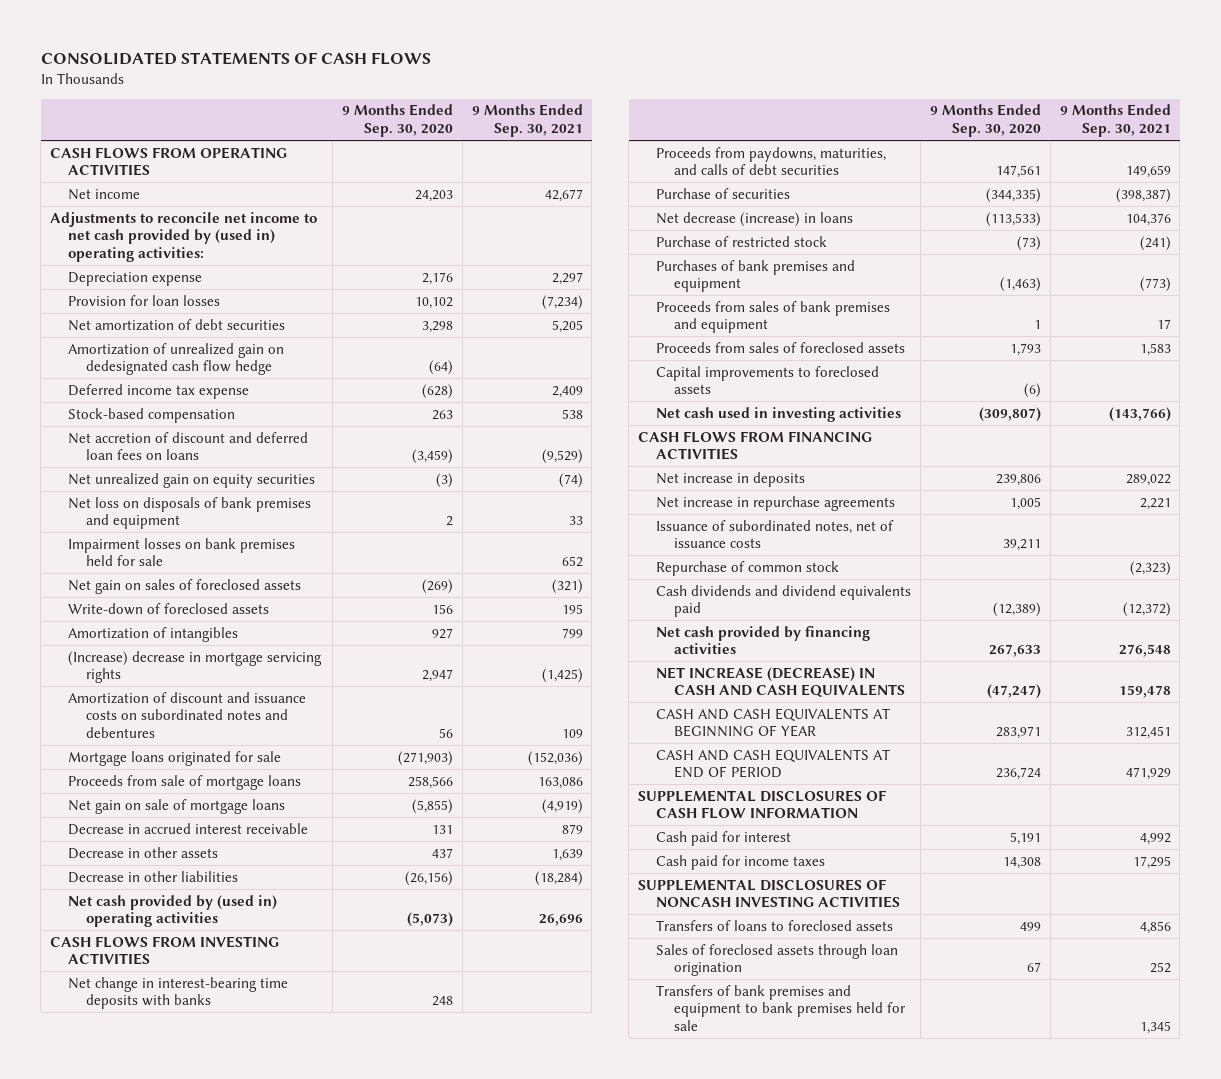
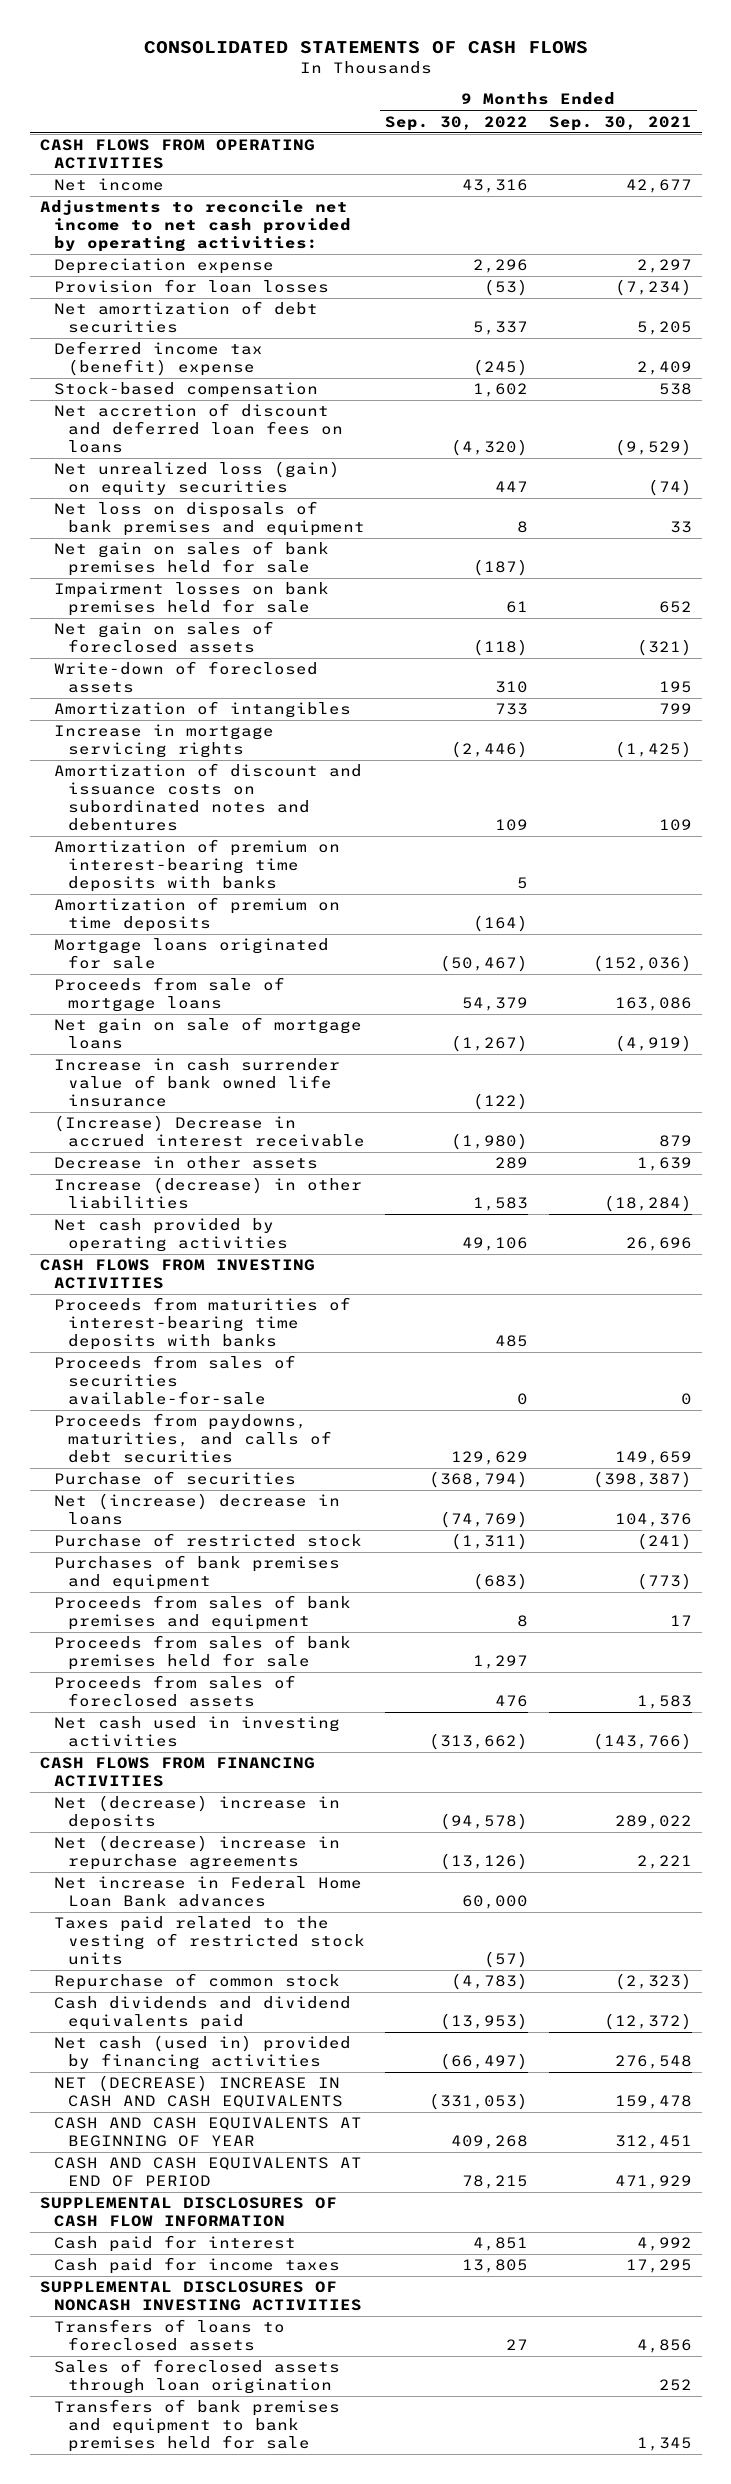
[341,104,453,138] 9 Months Ended Sep. 30, 2020 -> none
none -> [385,115,529,131] Sep. 30, 2022
[50,211,318,263] Adjustments to reconcile net income to net cash provided by (used in) operating activities: -> [39,200,351,253] Adjustments to reconcile net income to net cash provided by operating activities:
[68,342,285,376] Amortization of unrealized gain on dedesignated cash flow hedge -> none
[68,383,250,399] Deferred income tax expense -> [53,341,263,377] Deferred income tax (benefit) expense
[68,472,316,488] Net unrealized gain on equity securities -> [53,461,340,497] Net unrealized loss (gain) on equity securities
none -> [53,541,329,577] Net gain on sales of bank premises held for sale
[68,650,323,684] (Increase) decrease in mortgage servicing rights -> [53,724,274,759] Increase in mortgage servicing rights
none -> [53,839,340,893] Amortization of premium on interest-bearing time deposits with banks
none -> [53,897,340,933] Amortization of premium on time deposits
none -> [53,1058,340,1108] Increase in cash surrender value of bank owned life insurance
[68,822,309,835] Decrease in accrued interest receivable -> [53,1115,365,1148] (Increase) Decrease in accrued interest receivable
[68,870,239,883] Decrease in other liabilities -> [53,1177,362,1210] Increase (decrease) in other liabilities
[68,894,278,928] Net cash provided by (used in) operating activities -> [53,1218,288,1253] Net cash provided by operating activities
[68,976,289,1010] Net change in interest-bearing time deposits with banks -> [53,1297,351,1351] Proceeds from maturities of interest-bearing time deposits with banks
none -> [53,1355,296,1406] Proceeds from sales of securities available-for-sale
[656,211,854,227] Net decrease (increase) in loans -> [53,1493,340,1526] Net (increase) decrease in loans
none -> [53,1635,351,1671] Proceeds from sales of bank premises held for sale
[656,365,880,395] Capital improvements to foreclosed assets -> none
[656,519,895,549] Issuance of subordinated notes, net of issuance costs -> none
[656,471,806,487] Net increase in deposits -> [53,1795,340,1831] Net (decrease) increase in deposits
[656,495,896,511] Net increase in repurchase agreements -> [53,1835,340,1871] Net (decrease) increase in repurchase agreements
none -> [53,1876,362,1908] Net increase in Federal Home Loan Bank advances
none -> [53,1916,365,1966] Taxes paid related to the vesting of restricted stock units
[656,625,871,655] Net cash provided by financing activities -> [53,2035,351,2071] Net cash (used in) provided by financing activities
[656,666,906,699] NET INCREASE (DECREASE) IN CASH AND CASH EQUIVALENTS -> [53,2075,343,2109] NET (DECREASE) INCREASE IN CASH AND CASH EQUIVALENTS

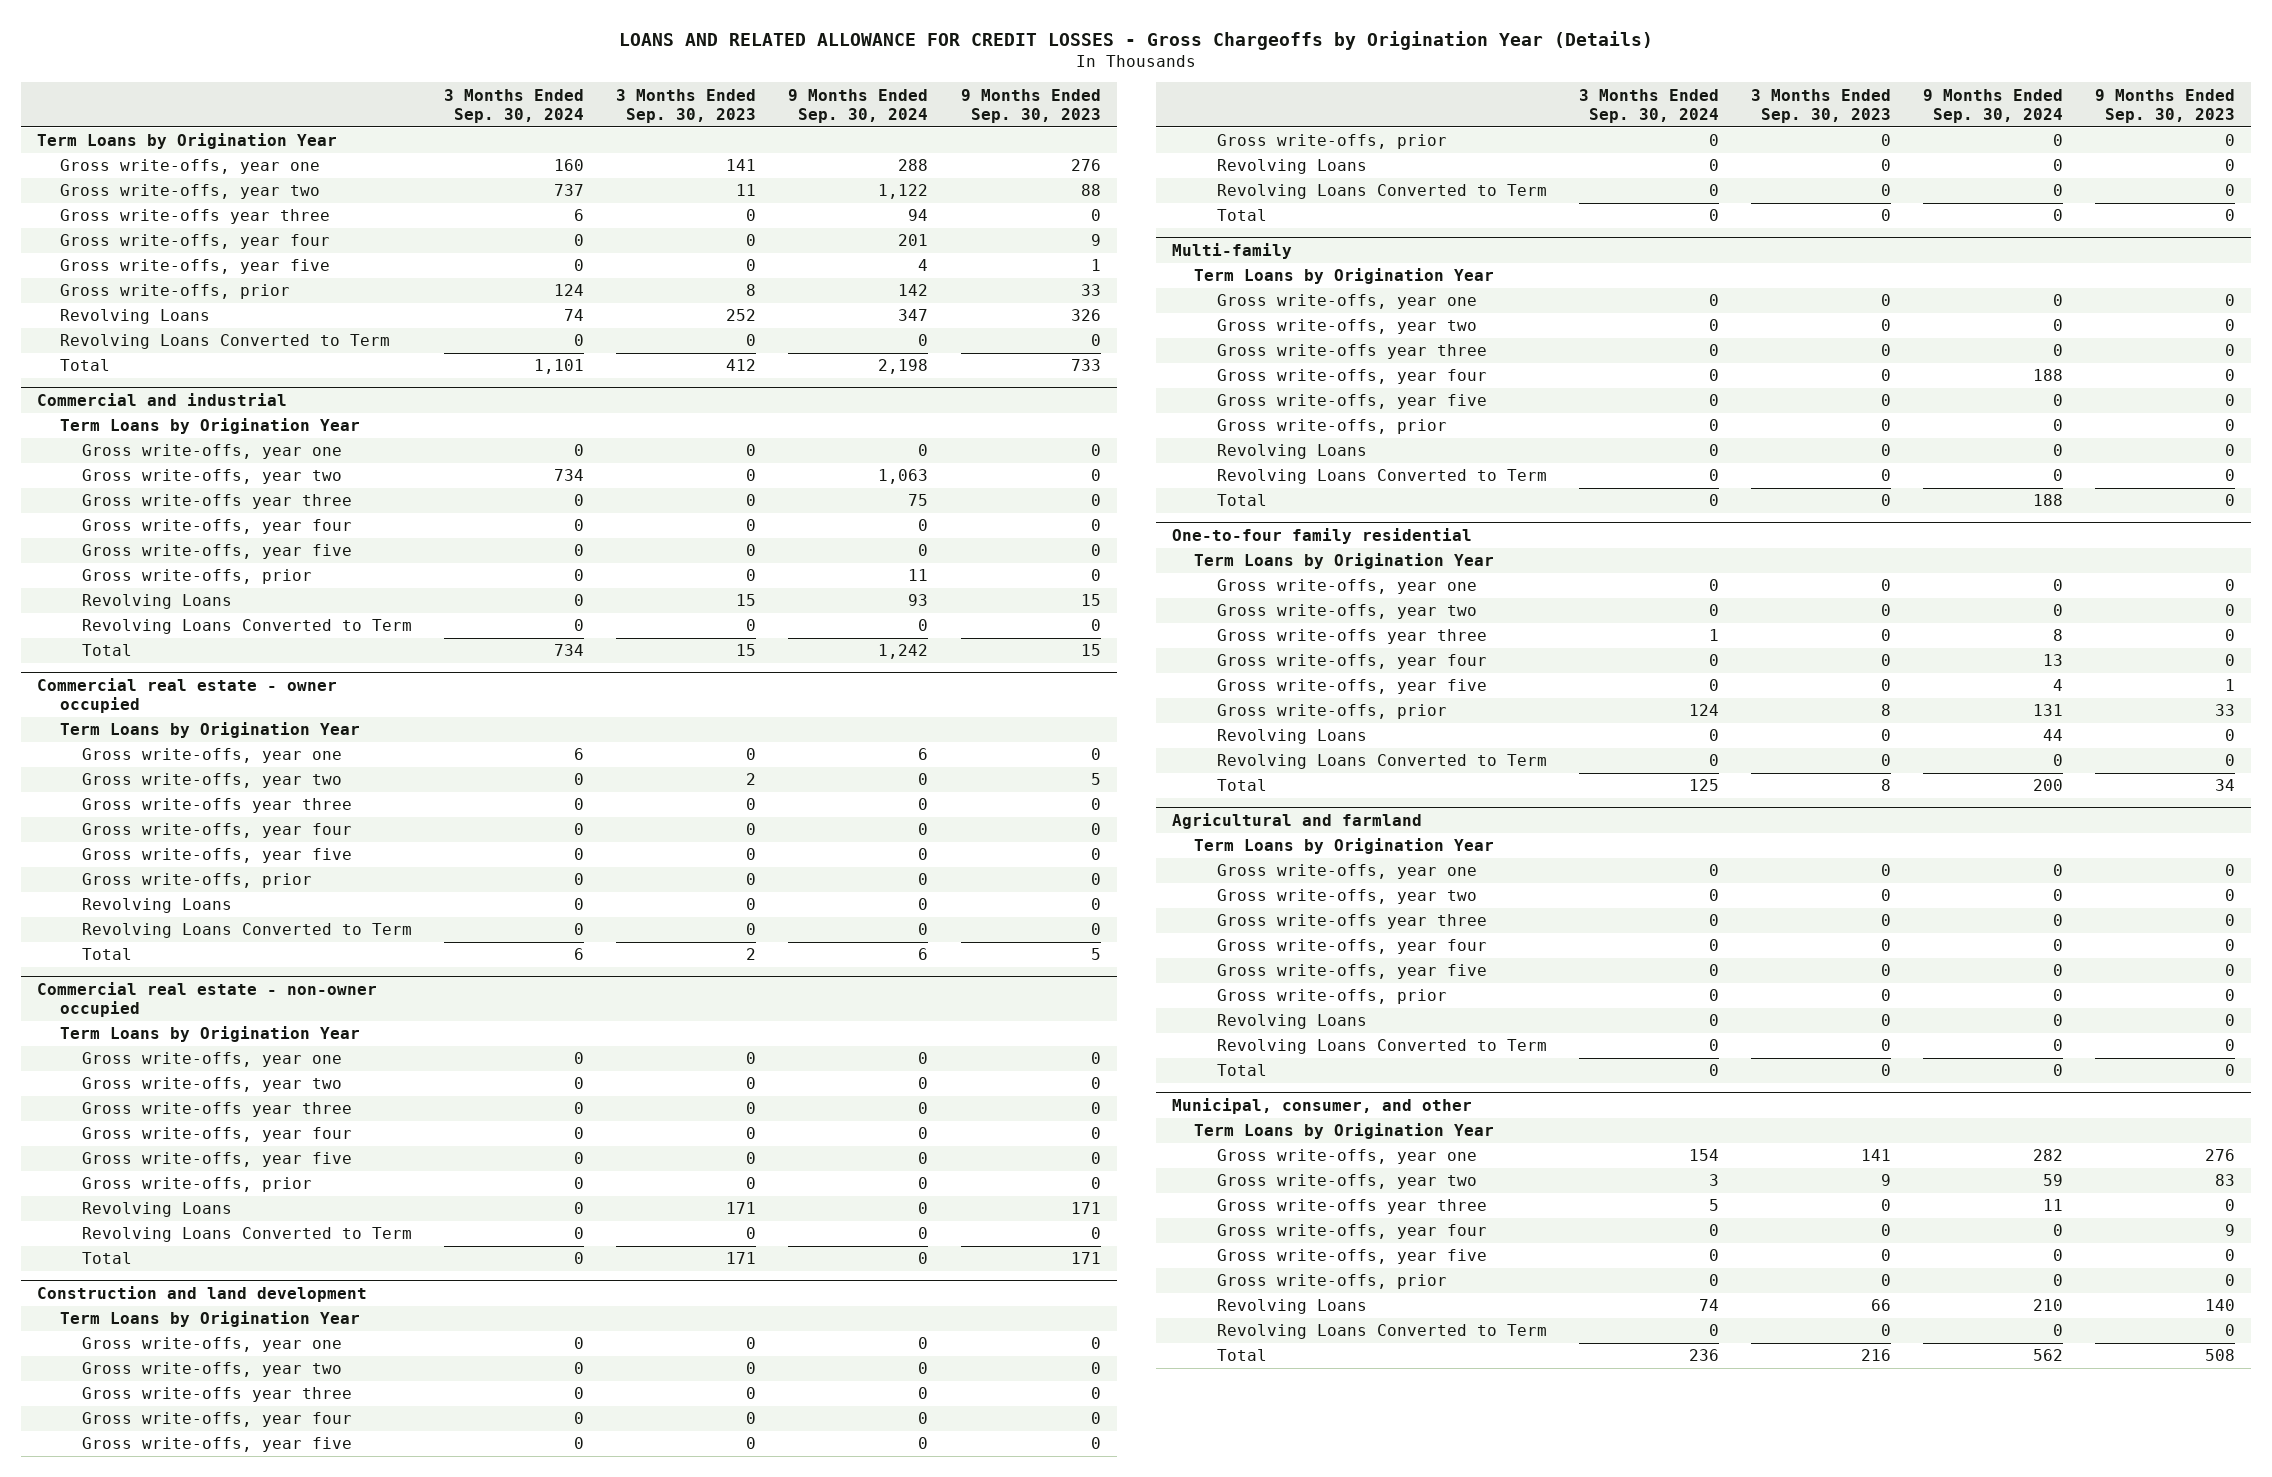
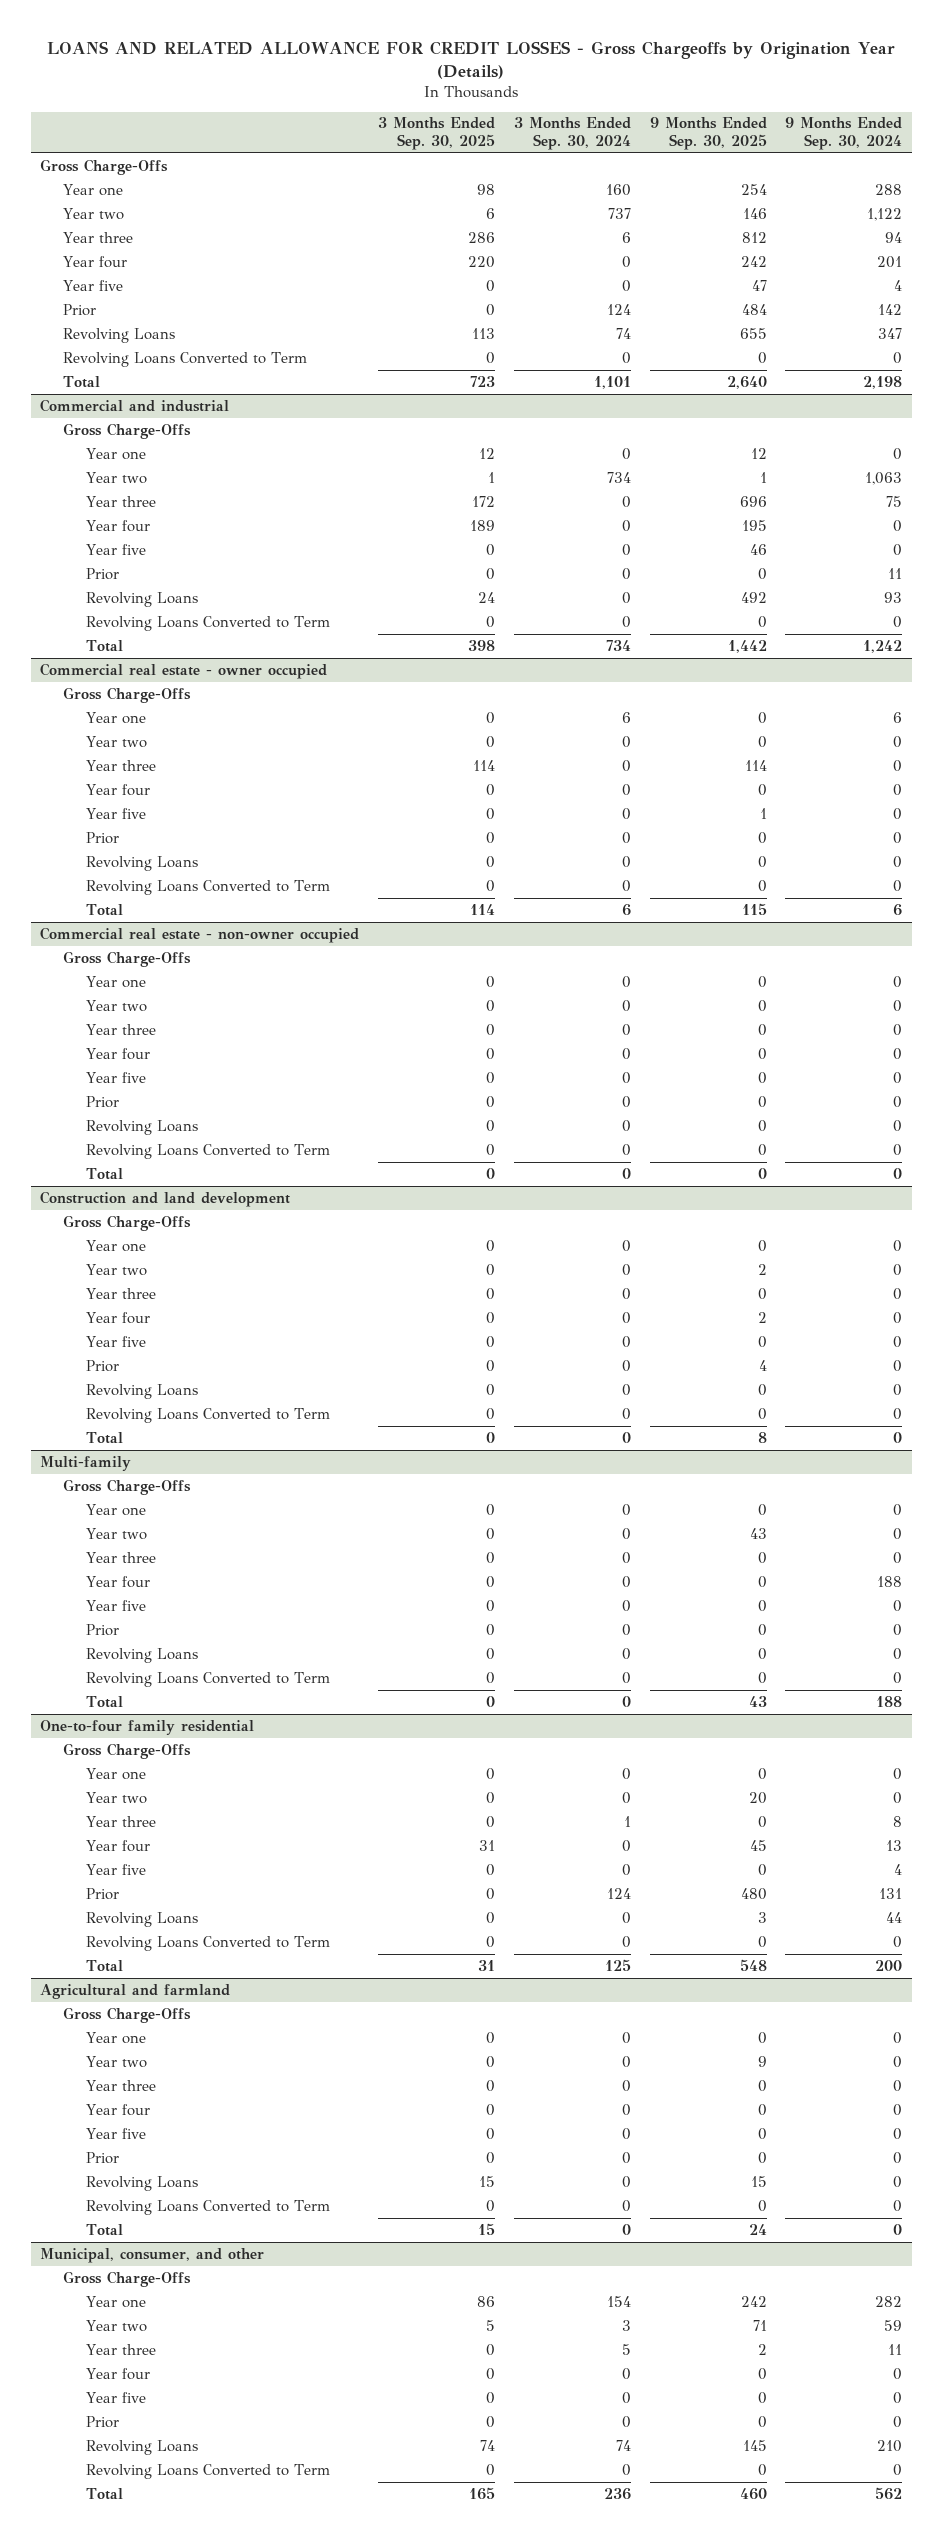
[616,88,757,123] 3 Months Ended Sep. 30, 2023 -> none
[960,88,1101,123] 9 Months Ended Sep. 30, 2023 -> none
none -> [377,117,495,151] 3 Months Ended Sep. 30, 2025
none -> [649,117,767,151] 9 Months Ended Sep. 30, 2025
[37,133,338,150] Term Loans by Origination Year -> [40,158,169,175] Gross Charge-Offs
[59,159,320,175] Gross write-offs, year one -> [63,183,124,196] Year one
[59,184,320,200] Gross write-offs, year two -> [63,207,125,220] Year two
[59,209,330,225] Gross write-offs year three -> [63,231,134,243] Year three
[59,234,330,250] Gross write-offs, year four -> [63,255,128,268] Year four
[59,259,330,275] Gross write-offs, year five -> [63,279,124,291] Year five
[59,284,290,300] Gross write-offs, prior -> [63,303,97,316] Prior
[59,418,360,435] Term Loans by Origination Year -> [63,422,192,439] Gross Charge-Offs
[82,444,343,460] Gross write-offs, year one -> [86,447,147,460] Year one
[82,469,343,485] Gross write-offs, year two -> [86,471,148,484] Year two
[82,494,353,510] Gross write-offs year three -> [86,495,157,507] Year three
[82,519,353,535] Gross write-offs, year four -> [86,519,151,532] Year four
[82,544,353,560] Gross write-offs, year five -> [86,543,147,555] Year five
[82,569,313,585] Gross write-offs, prior -> [86,567,120,580] Prior
[59,722,360,739] Term Loans by Origination Year -> [63,686,192,703] Gross Charge-Offs
[82,748,343,764] Gross write-offs, year one -> [86,711,147,724] Year one
[82,773,343,789] Gross write-offs, year two -> [86,735,148,748] Year two
[82,798,353,814] Gross write-offs year three -> [86,759,157,771] Year three
[82,823,353,839] Gross write-offs, year four -> [86,783,151,796] Year four
[82,848,353,864] Gross write-offs, year five -> [86,807,147,819] Year five
[82,873,313,889] Gross write-offs, prior -> [86,831,120,844] Prior
[59,1026,360,1043] Term Loans by Origination Year -> [63,950,192,967] Gross Charge-Offs
[82,1052,343,1068] Gross write-offs, year one -> [86,975,147,988] Year one
[82,1077,343,1093] Gross write-offs, year two -> [86,999,148,1012] Year two
[82,1102,353,1118] Gross write-offs year three -> [86,1023,157,1035] Year three
[82,1127,353,1143] Gross write-offs, year four -> [86,1047,151,1060] Year four
[82,1152,353,1168] Gross write-offs, year five -> [86,1071,147,1083] Year five
[82,1177,313,1193] Gross write-offs, prior -> [86,1095,120,1108] Prior
[59,1311,360,1328] Term Loans by Origination Year -> [63,1214,192,1231] Gross Charge-Offs
[82,1337,343,1353] Gross write-offs, year one -> [86,1239,147,1252] Year one
[82,1362,343,1378] Gross write-offs, year two -> [86,1263,148,1276] Year two
[82,1387,353,1403] Gross write-offs year three -> [86,1287,157,1299] Year three
[82,1412,353,1428] Gross write-offs, year four -> [86,1311,151,1324] Year four
[82,1437,353,1453] Gross write-offs, year five -> [86,1335,147,1347] Year five
[1216,134,1447,150] Gross write-offs, prior -> [86,1359,120,1372] Prior
[1194,268,1495,285] Term Loans by Origination Year -> [63,1478,192,1495] Gross Charge-Offs
[1216,294,1477,310] Gross write-offs, year one -> [86,1503,147,1516] Year one
[1216,319,1477,335] Gross write-offs, year two -> [86,1527,148,1540] Year two
[1216,344,1487,360] Gross write-offs year three -> [86,1551,157,1563] Year three
[1216,369,1487,385] Gross write-offs, year four -> [86,1575,151,1588] Year four
[1216,394,1487,410] Gross write-offs, year five -> [86,1599,147,1611] Year five
[1216,419,1447,435] Gross write-offs, prior -> [86,1623,120,1636] Prior
[1194,553,1495,570] Term Loans by Origination Year -> [63,1742,192,1759] Gross Charge-Offs
[1216,579,1477,595] Gross write-offs, year one -> [86,1767,147,1780] Year one
[1216,604,1477,620] Gross write-offs, year two -> [86,1791,148,1804] Year two
[1216,629,1487,645] Gross write-offs year three -> [86,1815,157,1827] Year three
[1216,654,1487,670] Gross write-offs, year four -> [86,1839,151,1852] Year four
[1216,679,1487,695] Gross write-offs, year five -> [86,1863,147,1875] Year five
[1216,704,1447,720] Gross write-offs, prior -> [86,1887,120,1900] Prior
[1194,838,1495,855] Term Loans by Origination Year -> [63,2006,192,2023] Gross Charge-Offs
[1216,864,1477,880] Gross write-offs, year one -> [86,2031,147,2044] Year one
[1216,889,1477,905] Gross write-offs, year two -> [86,2055,148,2068] Year two
[1216,914,1487,930] Gross write-offs year three -> [86,2079,157,2091] Year three
[1216,939,1487,955] Gross write-offs, year four -> [86,2103,151,2116] Year four
[1216,964,1487,980] Gross write-offs, year five -> [86,2127,147,2139] Year five
[1216,989,1447,1005] Gross write-offs, prior -> [86,2151,120,2164] Prior
[1194,1123,1495,1140] Term Loans by Origination Year -> [63,2270,192,2287] Gross Charge-Offs
[1216,1149,1477,1165] Gross write-offs, year one -> [86,2295,147,2308] Year one
[1216,1174,1477,1190] Gross write-offs, year two -> [86,2319,148,2332] Year two
[1216,1199,1487,1215] Gross write-offs year three -> [86,2343,157,2355] Year three
[1216,1224,1487,1240] Gross write-offs, year four -> [86,2367,151,2380] Year four
[1216,1249,1487,1265] Gross write-offs, year five -> [86,2391,147,2403] Year five
[1216,1274,1447,1290] Gross write-offs, prior -> [86,2415,120,2428] Prior

